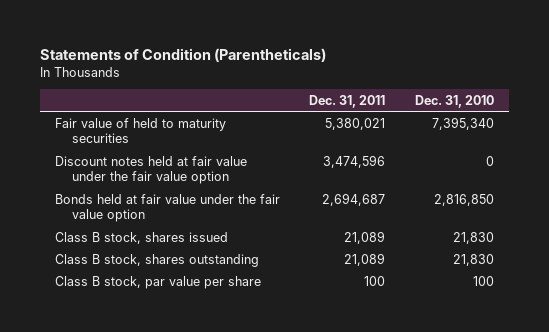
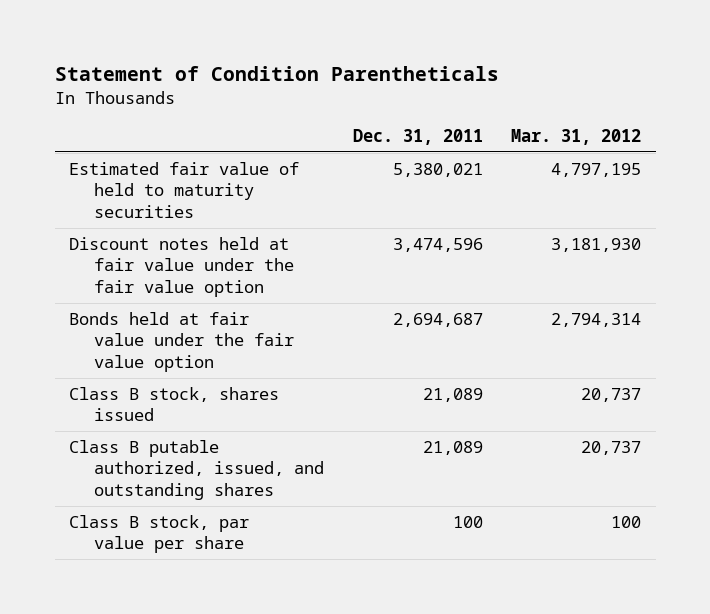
[40,47,327,62] Statements of Condition (Parentheticals) -> [54,65,499,81] Statement of Condition Parentheticals
[414,94,494,108] Dec. 31, 2010 -> none
none -> [511,129,642,146] Mar. 31, 2012
[54,117,226,144] Fair value of held to maturity securities -> [69,161,300,219] Estimated fair value of held to maturity securities
[54,253,259,267] Class B stock, shares outstanding -> [69,439,324,501] Class B putable authorized, issued, and outstanding shares

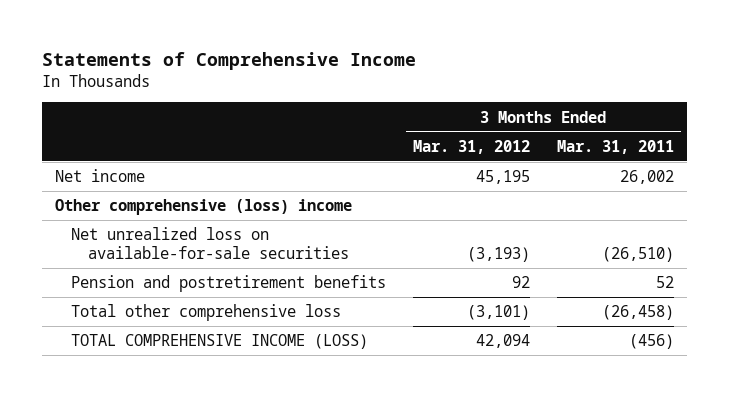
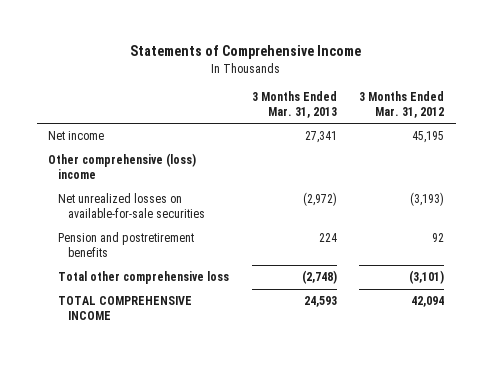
[556,139,674,154] Mar. 31, 2011 -> none
none -> [251,91,337,118] 3 Months Ended Mar. 31, 2013
[71,227,349,259] Net unrealized loss on available-for-sale securities -> [58,193,205,218] Net unrealized losses on available-for-sale securities
[71,334,369,350] TOTAL COMPREHENSIVE INCOME (LOSS) -> [58,296,193,320] TOTAL COMPREHENSIVE INCOME

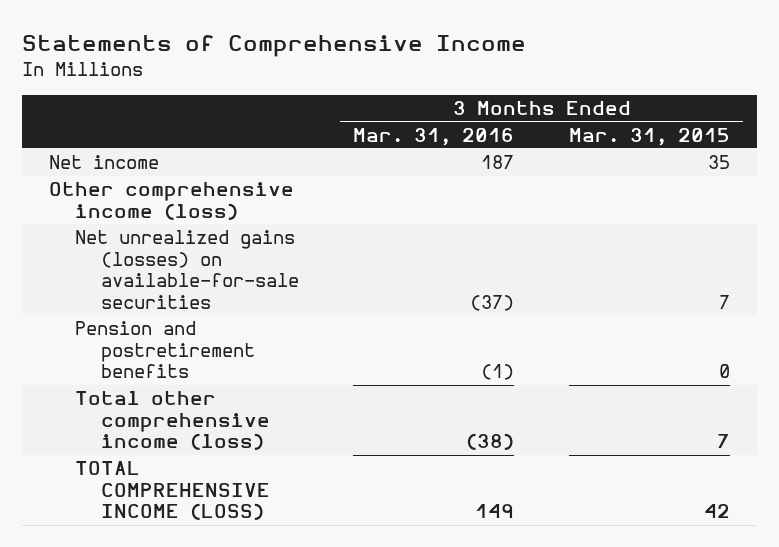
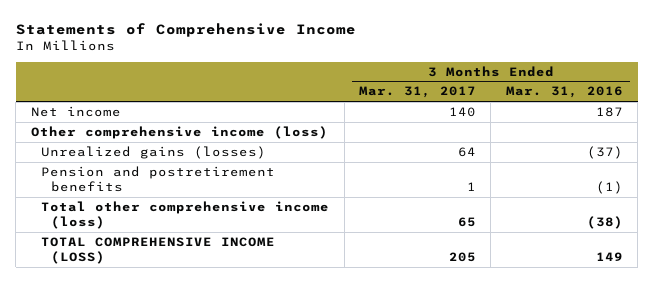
[568,127,730,146] Mar. 31, 2015 -> none
none -> [358,86,476,99] Mar. 31, 2017
[75,230,299,309] Net unrealized gains (losses) on available-for-sale securities -> [41,145,267,159] Unrealized gains (losses)

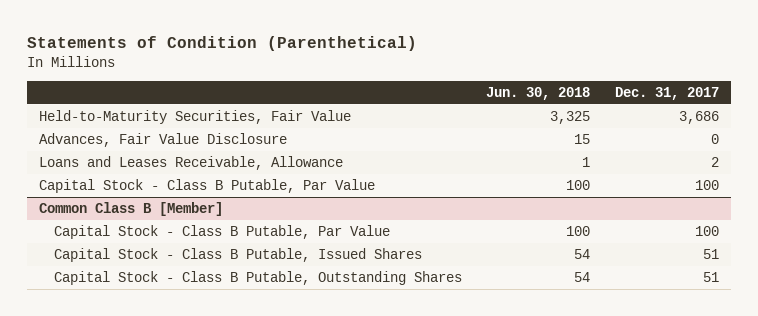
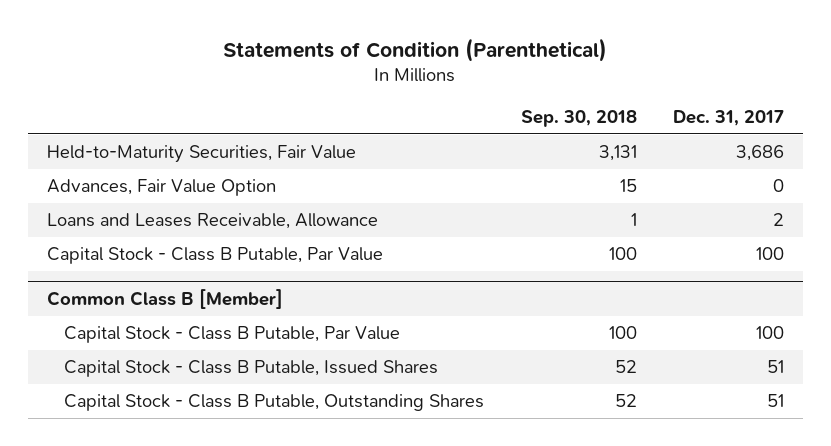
[486,86,591,100] Jun. 30, 2018 -> none
none -> [520,109,637,127] Sep. 30, 2018
[39,133,288,148] Advances, Fair Value Disclosure -> [46,179,276,197] Advances, Fair Value Option

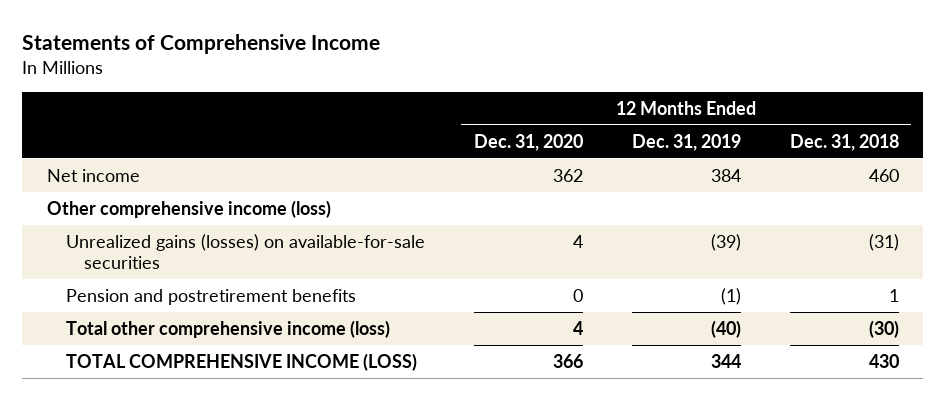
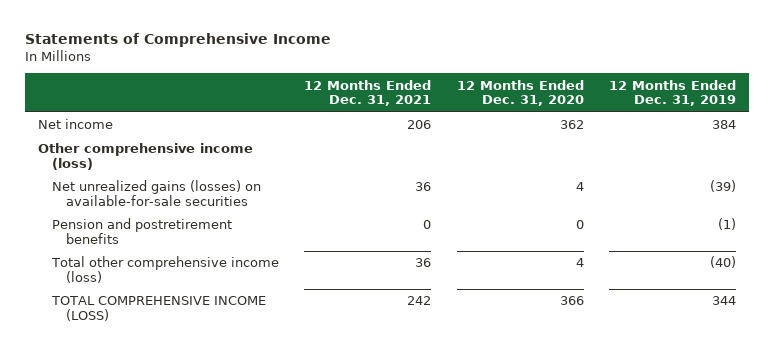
[789,133,899,151] Dec. 31, 2018 -> none
none -> [304,79,432,107] 12 Months Ended Dec. 31, 2021
[65,233,425,270] Unrealized gains (losses) on available-for-sale securities -> [51,180,261,206] Net unrealized gains (losses) on available-for-sale securities

